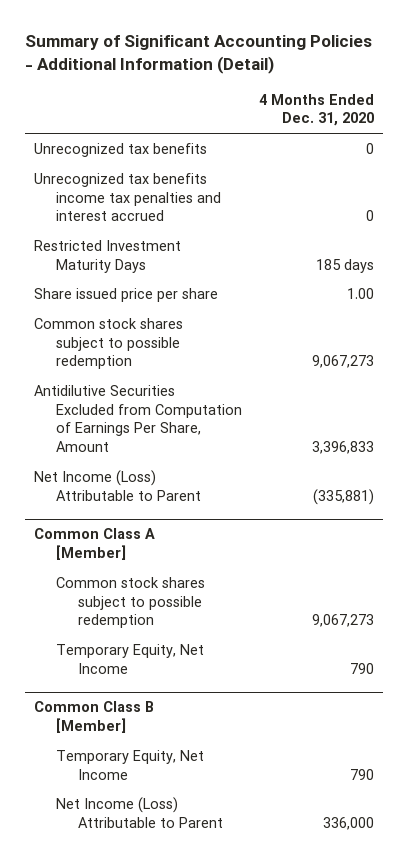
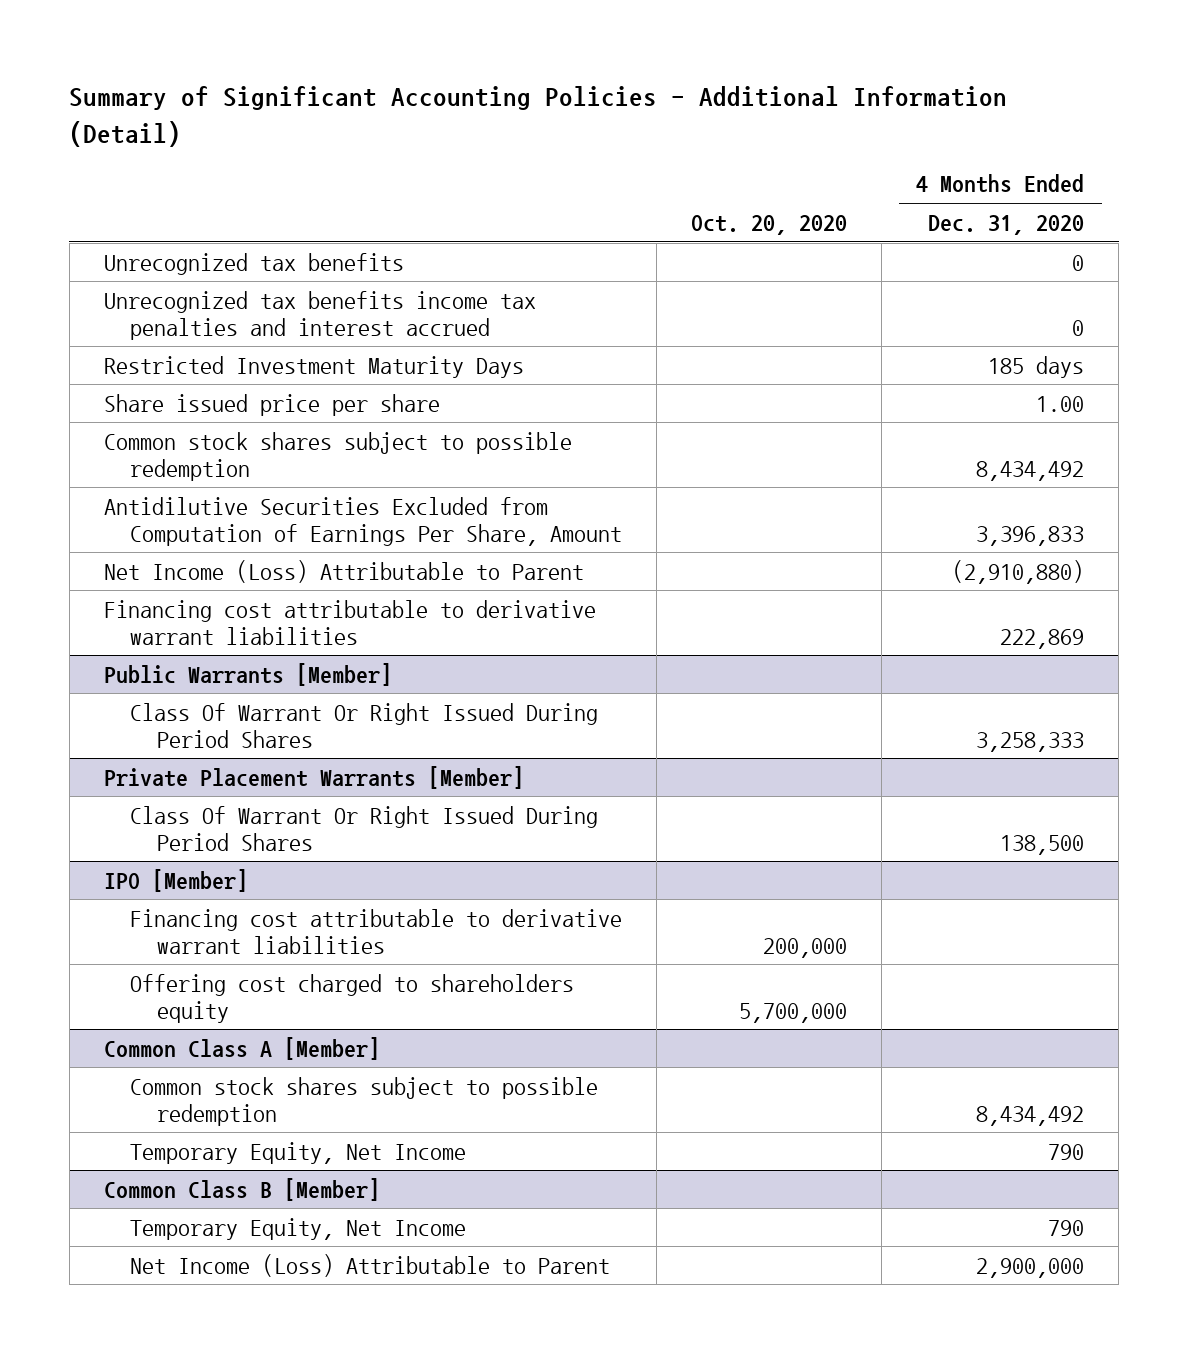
none -> [691,214,848,235] Oct. 20, 2020
[312,355,375,369] 9,067,273 -> [976,460,1085,481] 8,434,492
[313,488,375,505] (335,881) -> [952,559,1085,584] (2,910,880)
none -> [103,599,596,645] Financing cost attributable to derivative warrant liabilities
none -> [103,662,392,686] Public Warrants [Member]
none -> [130,702,599,748] Class Of Warrant Or Right Issued During Period Shares
none -> [103,765,524,789] Private Placement Warrants [Member]
none -> [130,805,599,851] Class Of Warrant Or Right Issued During Period Shares
none -> [103,868,248,892] IPO [Member]
none -> [130,908,623,954] Financing cost attributable to derivative warrant liabilities
none -> [130,973,575,1023] Offering cost charged to shareholders equity
[312,614,375,628] 9,067,273 -> [976,1105,1085,1126] 8,434,492
[323,816,375,830] 336,000 -> [976,1257,1085,1278] 2,900,000

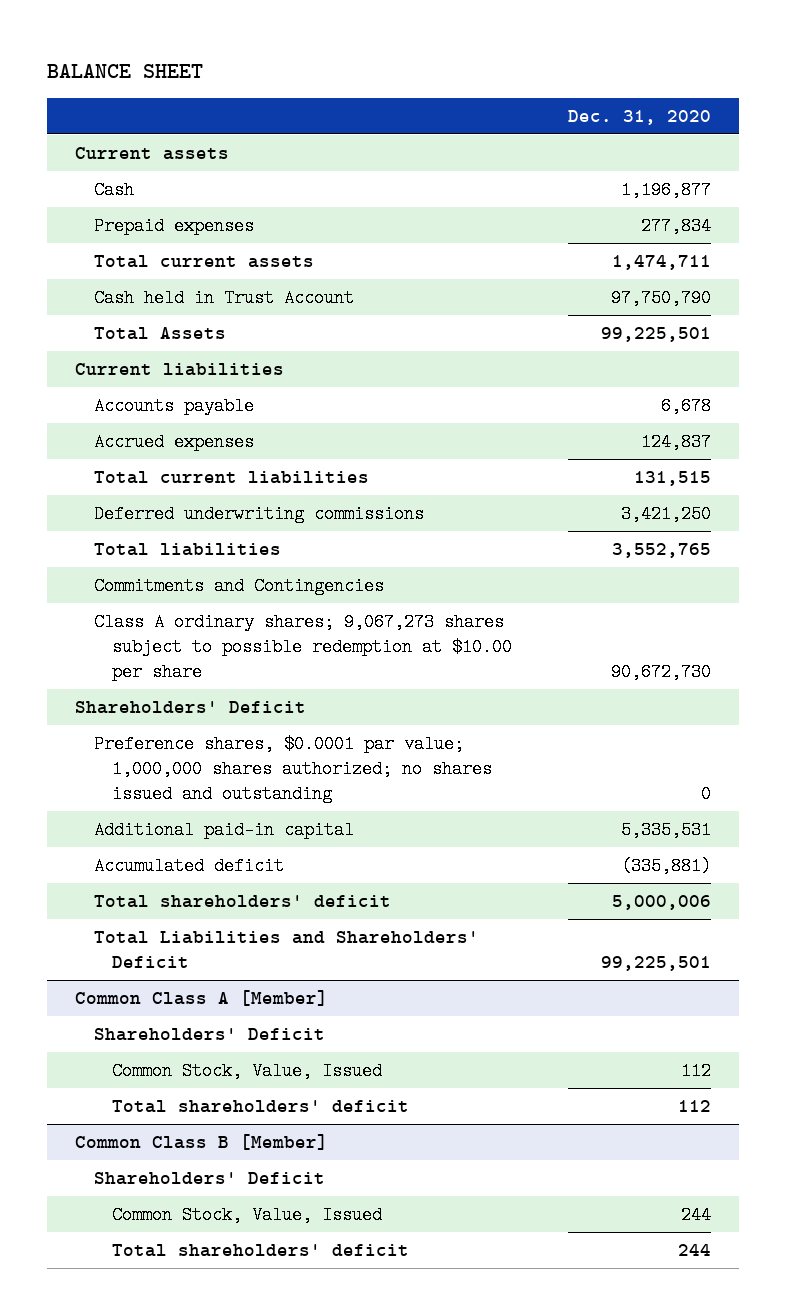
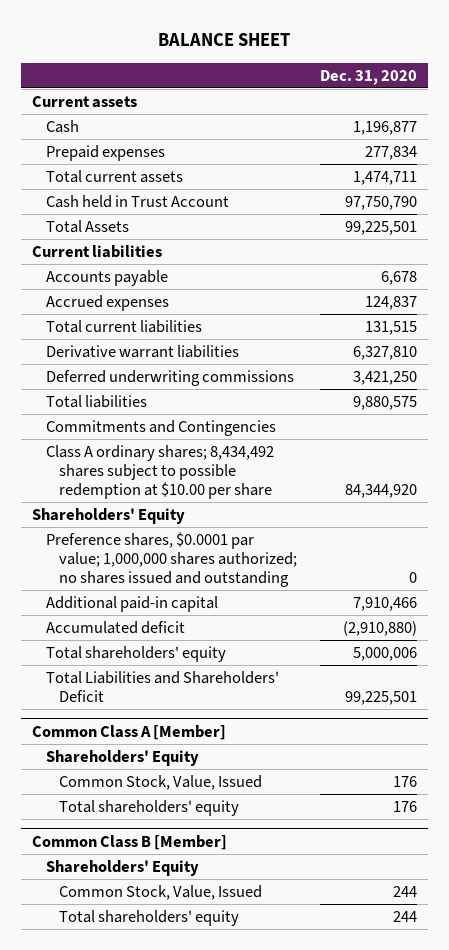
none -> [45,345,239,359] Derivative warrant liabilities
[611,543,711,559] 3,552,765 -> [352,396,417,411] 9,880,575
[93,613,513,682] Class A ordinary shares; 9,067,273 shares subject to possible redemption at $10.00 per share -> [45,445,274,500] Class A ordinary shares; 8,434,492 shares subject to possible redemption at $10.00 per share
[610,663,711,682] 90,672,730 -> [344,484,417,499] 84,344,920
[74,701,306,715] Shareholders' Deficit -> [32,508,186,525] Shareholders' Equity
[620,821,711,840] 5,335,531 -> [352,597,417,612] 7,910,466
[620,857,711,876] (335,881) -> [342,621,417,637] (2,910,880)
[93,895,391,909] Total shareholders' deficit -> [45,646,226,663] Total shareholders' equity
[93,1028,325,1042] Shareholders' Deficit -> [45,750,199,767] Shareholders' Equity
[680,1062,711,1081] 112 -> [392,776,417,788] 176
[112,1100,410,1114] Total shareholders' deficit -> [59,800,240,817] Total shareholders' equity
[677,1100,711,1113] 112 -> [392,801,417,813] 176
[93,1172,325,1186] Shareholders' Deficit -> [45,860,199,877] Shareholders' Equity
[112,1244,410,1258] Total shareholders' deficit -> [59,910,240,927] Total shareholders' equity

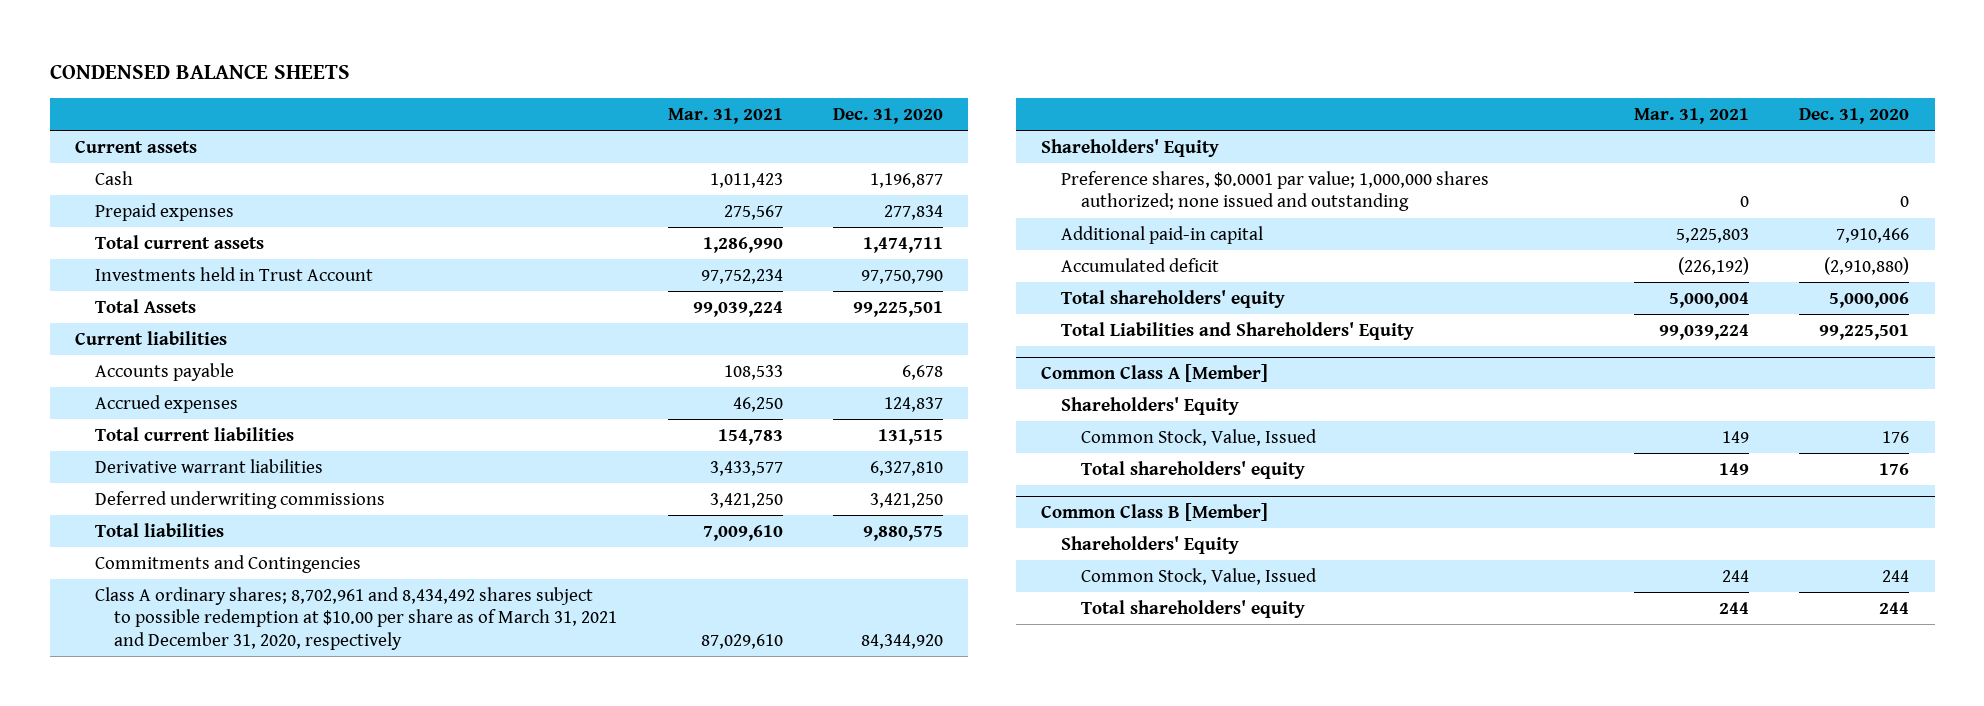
[158,33,291,47] BALANCE SHEET -> [49,64,350,80] CONDENSED BALANCE SHEETS
none -> [667,108,783,125] Mar. 31, 2021
[45,195,229,209] Cash held in Trust Account -> [94,267,373,282] Investments held in Trust Account
[45,445,274,500] Class A ordinary shares; 8,434,492 shares subject to possible redemption at $10.00 per share -> [94,587,618,650] Class A ordinary shares; 8,702,961 and 8,434,492 shares subject to possible redemption at $10.00 per share as of March 31, 2021 and December 31, 2020, respectively
[45,532,298,588] Preference shares, $0.0001 par value; 1,000,000 shares authorized; no shares issued and outstanding -> [1060,171,1489,212] Preference shares, $0.0001 par value; 1,000,000 shares authorized; none issued and outstanding
[45,671,279,703] Total Liabilities and Shareholders' Deficit -> [1060,322,1414,341] Total Liabilities and Shareholders' Equity

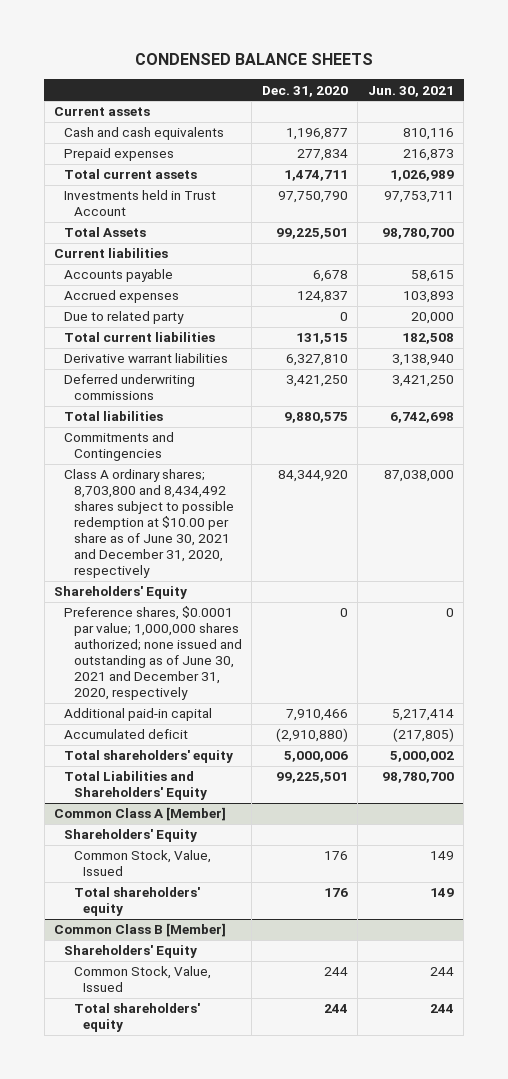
[667,108,783,125] Mar. 31, 2021 -> none
none -> [367,85,454,97] Jun. 30, 2021
[94,171,133,186] Cash -> [63,127,224,141] Cash and cash equivalents
none -> [63,311,184,325] Due to related party
[94,587,618,650] Class A ordinary shares; 8,702,961 and 8,434,492 shares subject to possible redemption at $10.00 per share as of March 31, 2021 and December 31, 2020, respectively -> [63,469,234,579] Class A ordinary shares; 8,703,800 and 8,434,492 shares subject to possible redemption at $10.00 per share as of June 30, 2021 and December 31, 2020, respectively
[1060,171,1489,212] Preference shares, $0.0001 par value; 1,000,000 shares authorized; none issued and outstanding -> [63,606,242,701] Preference shares, $0.0001 par value; 1,000,000 shares authorized; none issued and outstanding as of June 30, 2021 and December 31, 2020, respectively

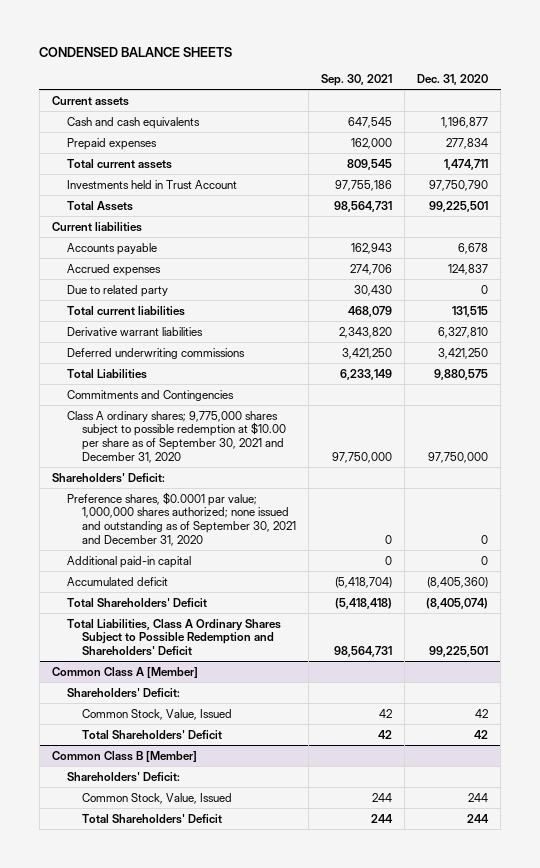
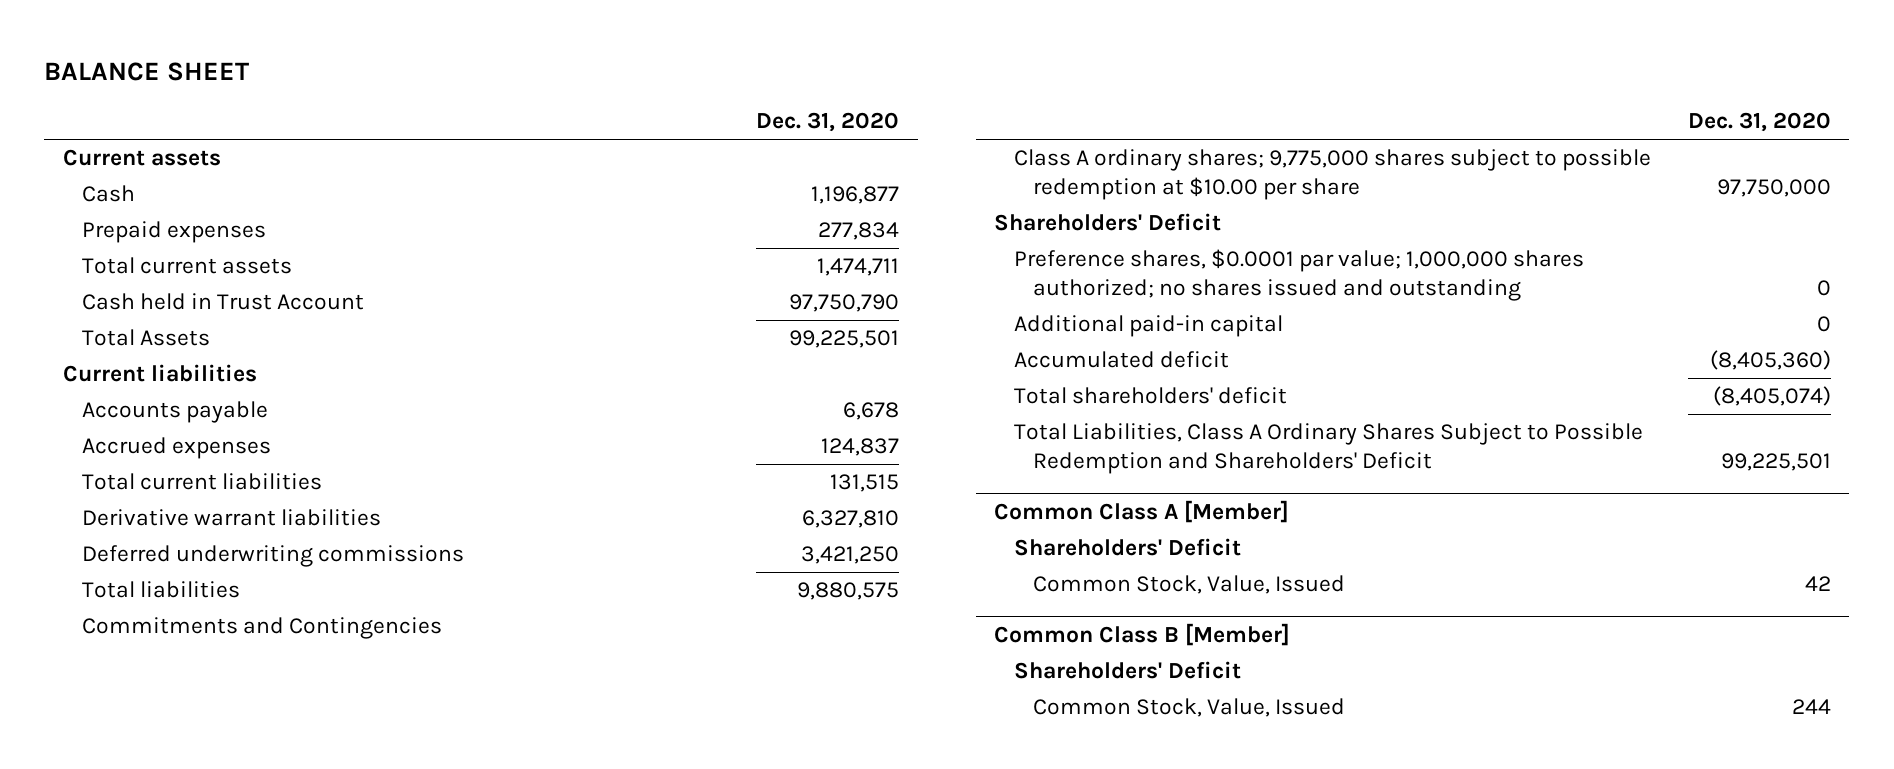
[39,46,233,57] CONDENSED BALANCE SHEETS -> [44,61,250,81] BALANCE SHEET
[320,73,392,86] Sep. 30, 2021 -> none
[66,116,200,129] Cash and cash equivalents -> [82,185,136,203] Cash
[66,179,237,189] Investments held in Trust Account -> [82,293,365,311] Cash held in Trust Account
[66,284,168,297] Due to related party -> none
[66,368,147,379] Total Liabilities -> [82,581,241,599] Total liabilities
[66,410,286,463] Class A ordinary shares; 9,775,000 shares subject to possible redemption at $10.00 per share as of September 30, 2021 and December 31, 2020 -> [1013,149,1651,201] Class A ordinary shares; 9,775,000 shares subject to possible redemption at $10.00 per share
[51,472,165,483] Shareholders' Deficit: -> [994,213,1222,232] Shareholders' Deficit
[66,491,296,546] Preference shares, $0.0001 par value; 1,000,000 shares authorized; none issued and outstanding as of September 30, 2021 and December 31, 2020 -> [1013,249,1584,302] Preference shares, $0.0001 par value; 1,000,000 shares authorized; no shares issued and outstanding
[66,597,207,608] Total Shareholders' Deficit -> [1013,387,1287,405] Total shareholders' deficit
[66,687,180,698] Shareholders' Deficit: -> [1013,538,1241,557] Shareholders' Deficit
[81,729,222,740] Total Shareholders' Deficit -> none
[66,771,180,782] Shareholders' Deficit: -> [1013,661,1241,680] Shareholders' Deficit
[81,813,222,824] Total Shareholders' Deficit -> none

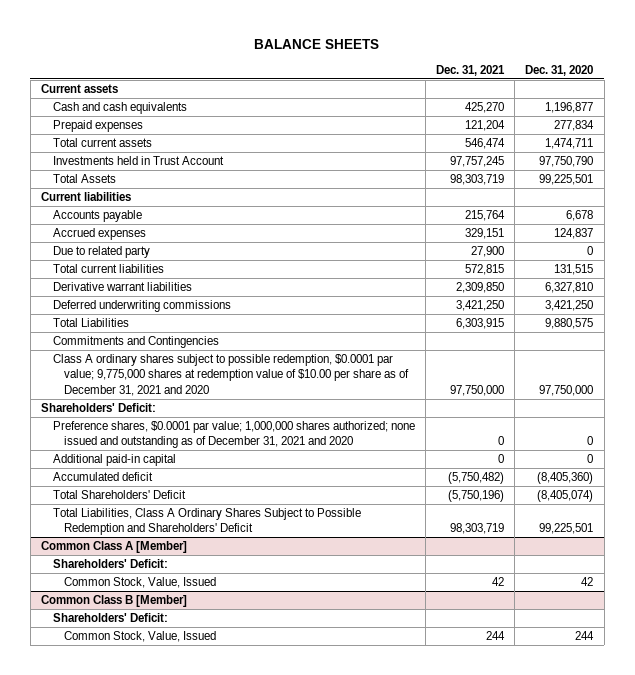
[44,61,250,81] BALANCE SHEET -> [254,38,380,49] BALANCE SHEETS
none -> [435,64,505,76] Dec. 31, 2021
[82,185,136,203] Cash -> [52,102,187,115] Cash and cash equivalents
[82,293,365,311] Cash held in Trust Account -> [52,156,224,166] Investments held in Trust Account
none -> [52,246,150,259] Due to related party
[82,581,241,599] Total liabilities -> [52,318,129,328] Total Liabilities
[1013,149,1651,201] Class A ordinary shares; 9,775,000 shares subject to possible redemption at $10.00 per share -> [52,354,409,396] Class A ordinary shares subject to possible redemption, $0.0001 par value; 9,775,000 shares at redemption value of $10.00 per share as of December 31, 2021 and 2020
[994,213,1222,232] Shareholders' Deficit -> [41,403,157,413] Shareholders' Deficit:
[1013,249,1584,302] Preference shares, $0.0001 par value; 1,000,000 shares authorized; no shares issued and outstanding -> [52,421,415,449] Preference shares, $0.0001 par value; 1,000,000 shares authorized; none issued and outstanding as of December 31, 2021 and 2020
[1013,387,1287,405] Total shareholders' deficit -> [52,490,186,500] Total Shareholders' Deficit
[1013,538,1241,557] Shareholders' Deficit -> [52,559,168,569] Shareholders' Deficit:
[1013,661,1241,680] Shareholders' Deficit -> [52,613,168,623] Shareholders' Deficit:

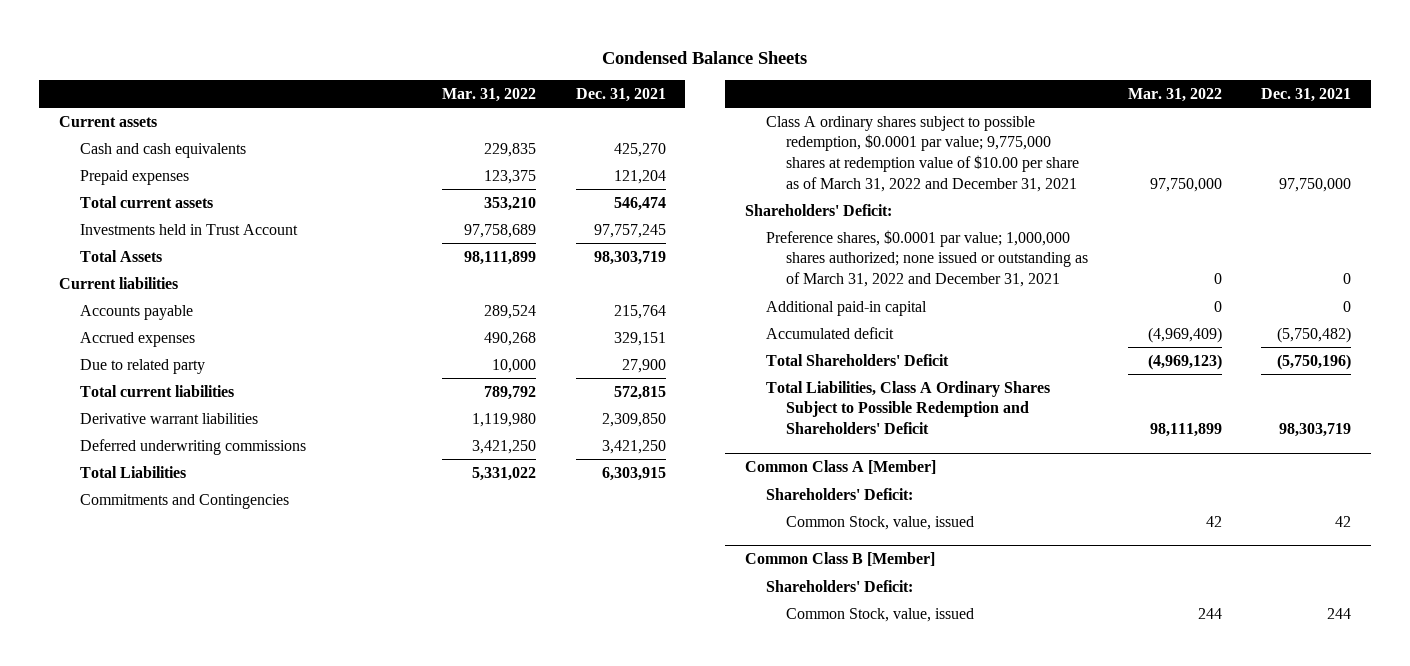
[254,38,380,49] BALANCE SHEETS -> [602,50,808,64] Condensed Balance Sheets
[525,64,594,76] Dec. 31, 2020 -> none
none -> [442,87,537,102] Mar. 31, 2022
[52,354,409,396] Class A ordinary shares subject to possible redemption, $0.0001 par value; 9,775,000 shares at redemption value of $10.00 per share as of December 31, 2021 and 2020 -> [765,115,1080,192] Class A ordinary shares subject to possible redemption, $0.0001 par value; 9,775,000 shares at redemption value of $10.00 per share as of March 31, 2022 and December 31, 2021
[52,421,415,449] Preference shares, $0.0001 par value; 1,000,000 shares authorized; none issued and outstanding as of December 31, 2021 and 2020 -> [765,229,1089,287] Preference shares, $0.0001 par value; 1,000,000 shares authorized; none issued or outstanding as of March 31, 2022 and December 31, 2021
[63,577,216,589] Common Stock, Value, Issued -> [786,515,975,530] Common Stock, value, issued
[63,631,216,643] Common Stock, Value, Issued -> [786,607,975,622] Common Stock, value, issued

